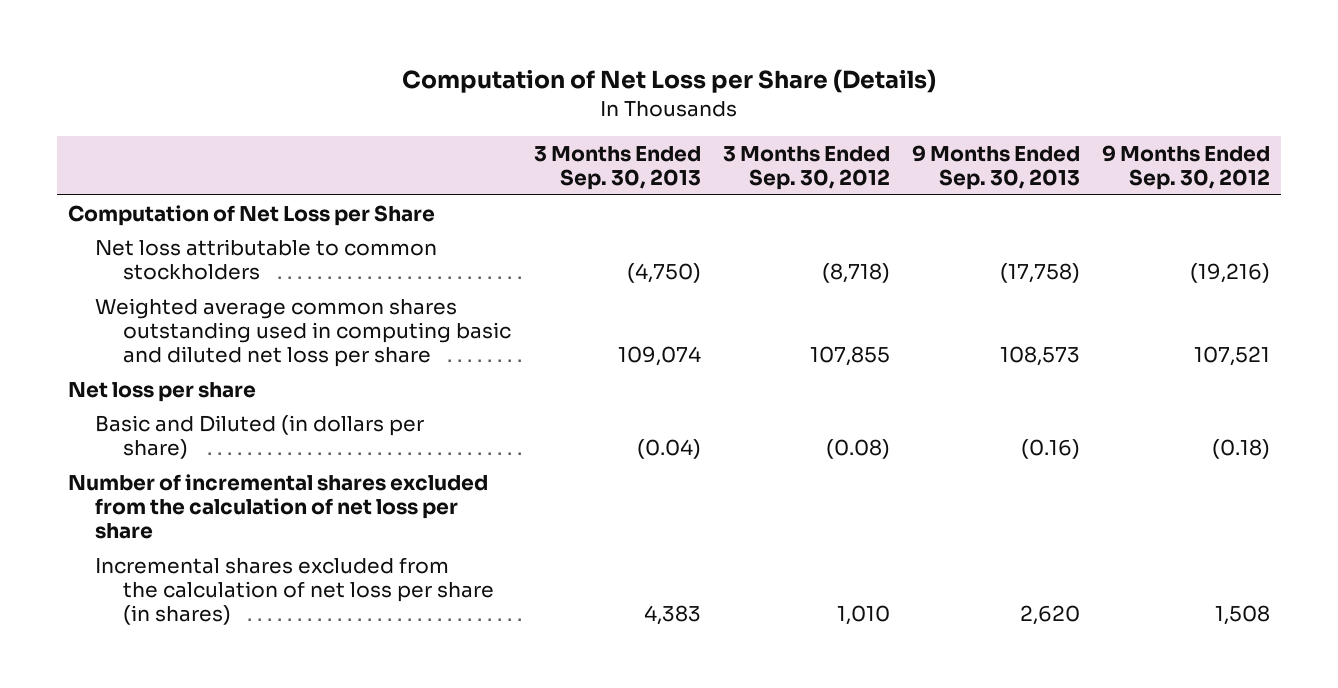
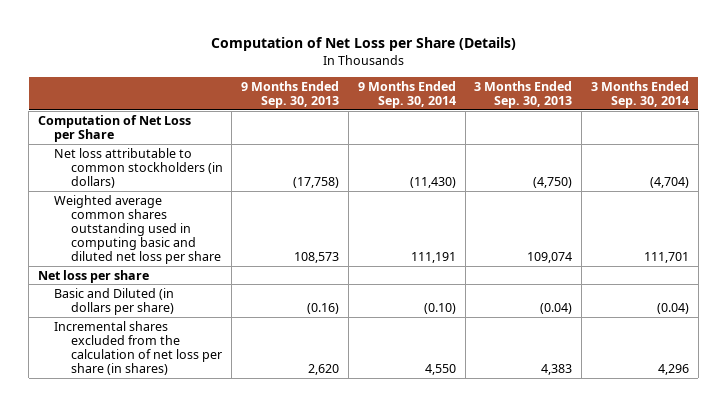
[722,146,890,191] 3 Months Ended Sep. 30, 2012 -> none
[1102,145,1271,191] 9 Months Ended Sep. 30, 2012 -> none
none -> [357,80,456,108] 9 Months Ended Sep. 30, 2014
none -> [590,80,689,108] 3 Months Ended Sep. 30, 2014
[95,238,438,280] Net loss attributable to common stockholders -> [54,147,223,189] Net loss attributable to common stockholders (in dollars)
[67,473,488,539] Number of incremental shares excluded from the calculation of net loss per share -> none

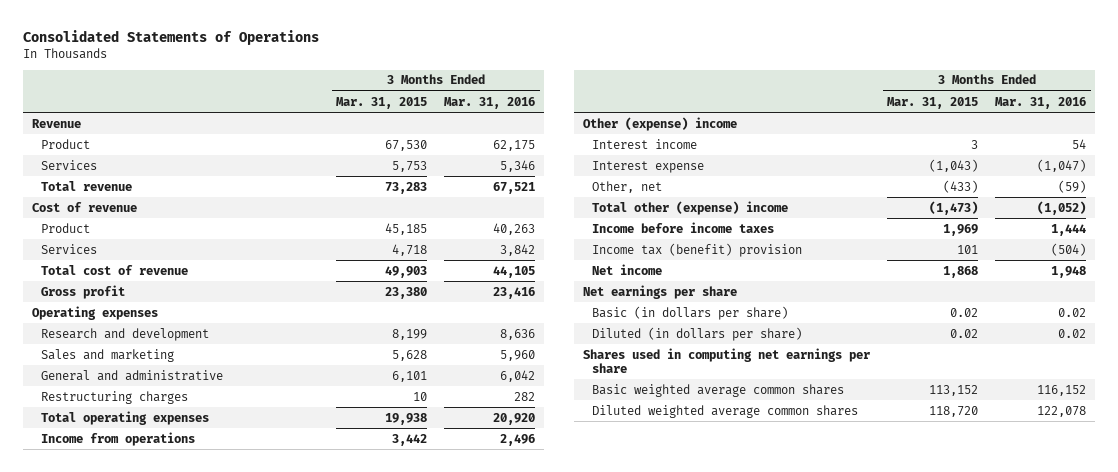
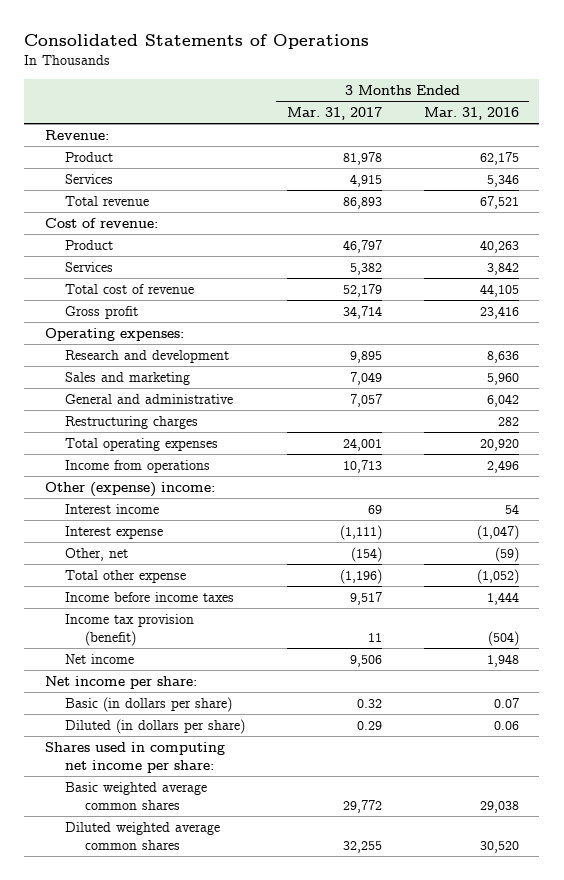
[336,96,428,109] Mar. 31, 2015 -> none
none -> [286,107,382,121] Mar. 31, 2017
[31,118,81,128] Revenue -> [45,129,110,140] Revenue:
[31,201,137,212] Cost of revenue -> [45,217,159,228] Cost of revenue:
[31,305,158,320] Operating expenses -> [45,327,185,341] Operating expenses:
[582,116,737,131] Other (expense) income -> [45,481,216,497] Other (expense) income:
[591,200,788,215] Total other (expense) income -> [65,569,187,583] Total other expense
[591,242,802,257] Income tax (benefit) provision -> [65,613,195,646] Income tax provision (benefit)
[582,284,737,299] Net earnings per share -> [45,675,198,689] Net income per share:
[1058,307,1087,317] 0.02 -> [493,697,519,708] 0.07
[1058,328,1087,338] 0.02 -> [493,720,519,730] 0.06
[582,347,870,373] Shares used in computing net earnings per share -> [45,741,226,773] Shares used in computing net income per share:
[1037,384,1087,396] 116,152 -> [479,800,519,813] 29,038
[1037,405,1087,417] 122,078 -> [479,840,519,853] 30,520

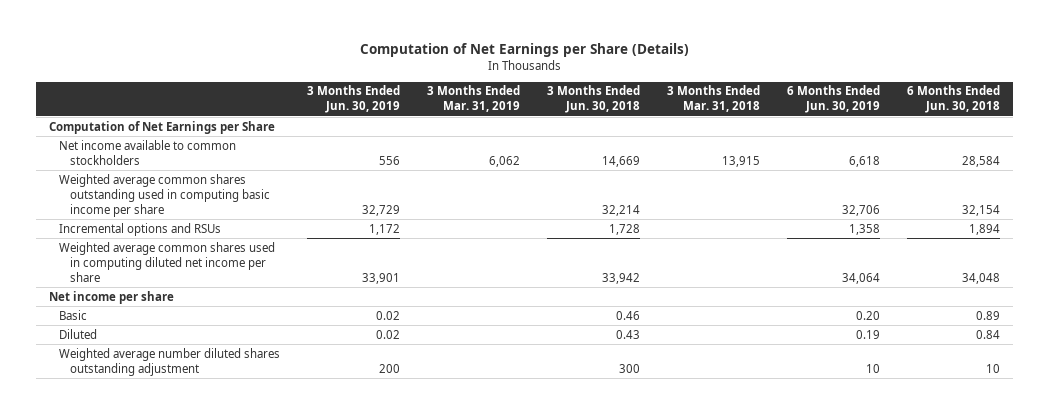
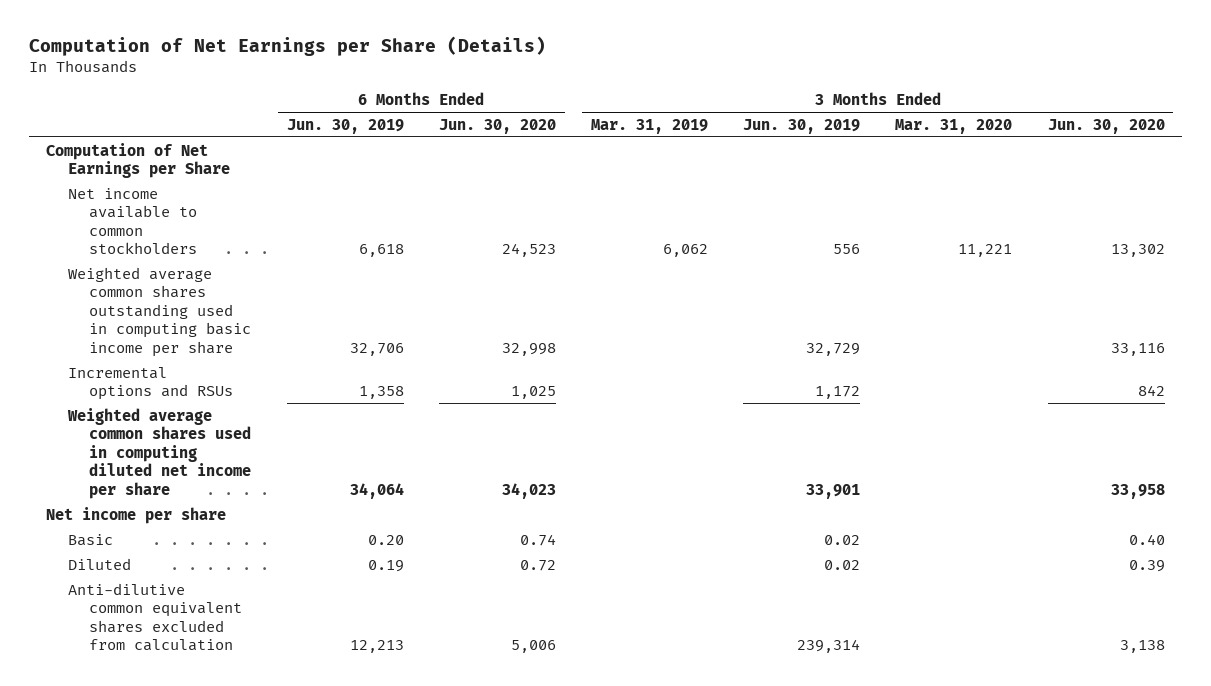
[547,85,641,114] 3 Months Ended Jun. 30, 2018 -> none
[667,85,761,113] 3 Months Ended Mar. 31, 2018 -> none
[906,85,1000,114] 6 Months Ended Jun. 30, 2018 -> none
none -> [438,118,556,134] Jun. 30, 2020
none -> [895,118,1013,134] Mar. 31, 2020
none -> [1047,118,1165,134] Jun. 30, 2020
[59,347,281,376] Weighted average number diluted shares outstanding adjustment -> none
none -> [67,582,243,652] Anti-dilutive common equivalent shares excluded from calculation

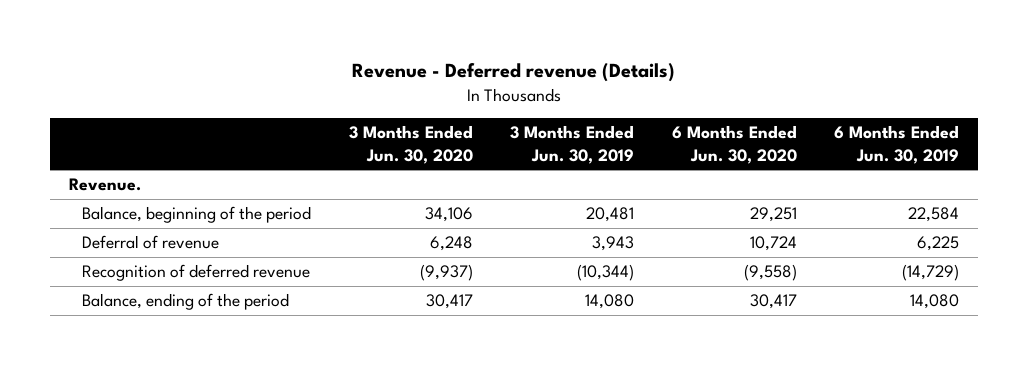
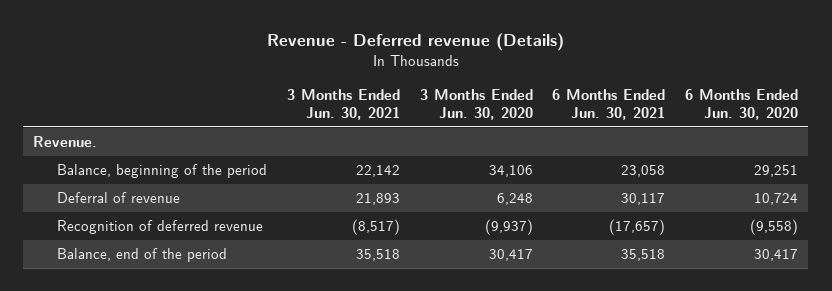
[510,125,635,164] 3 Months Ended Jun. 30, 2019 -> none
[834,125,960,164] 6 Months Ended Jun. 30, 2019 -> none
none -> [286,88,400,120] 3 Months Ended Jun. 30, 2021
none -> [552,88,666,120] 6 Months Ended Jun. 30, 2021
[82,293,290,311] Balance, ending of the period -> [56,248,227,263] Balance, end of the period

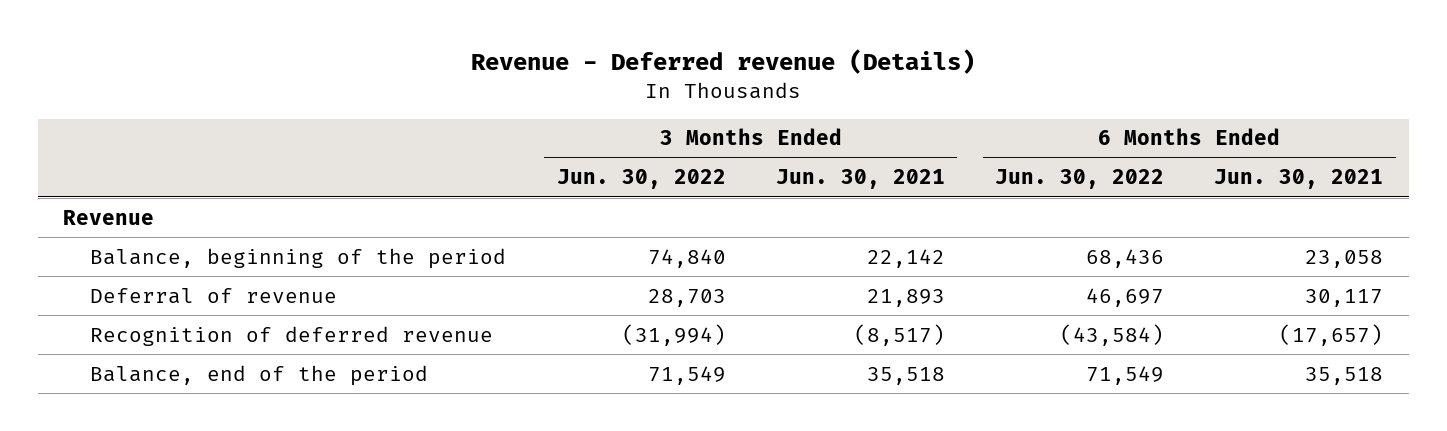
[419,88,533,120] 3 Months Ended Jun. 30, 2020 -> none
[685,88,799,120] 6 Months Ended Jun. 30, 2020 -> none
none -> [556,169,726,190] Jun. 30, 2022
none -> [995,169,1165,190] Jun. 30, 2022
[33,136,98,148] Revenue. -> [63,209,155,225] Revenue

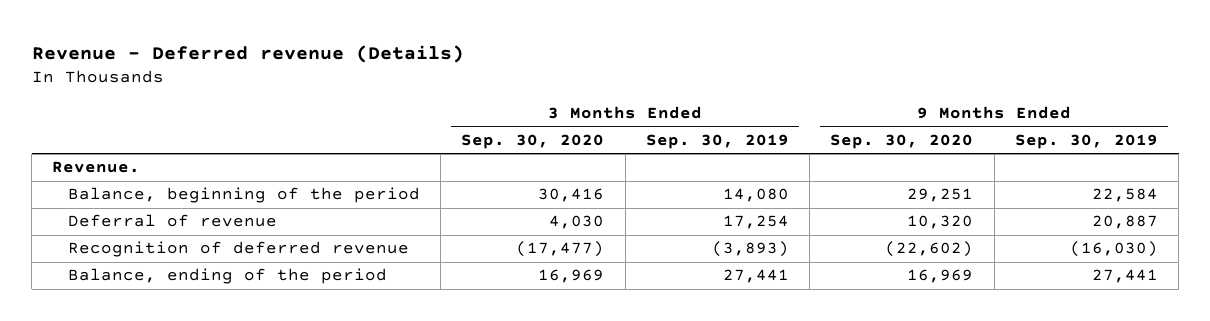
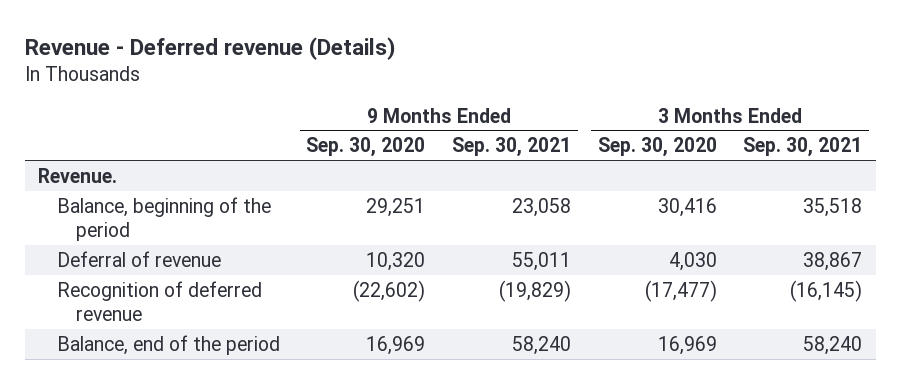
[645,133,789,149] Sep. 30, 2019 -> none
[1014,133,1158,149] Sep. 30, 2019 -> none
none -> [452,137,572,158] Sep. 30, 2021
none -> [743,137,863,158] Sep. 30, 2021
[67,268,387,285] Balance, ending of the period -> [56,334,280,355] Balance, end of the period

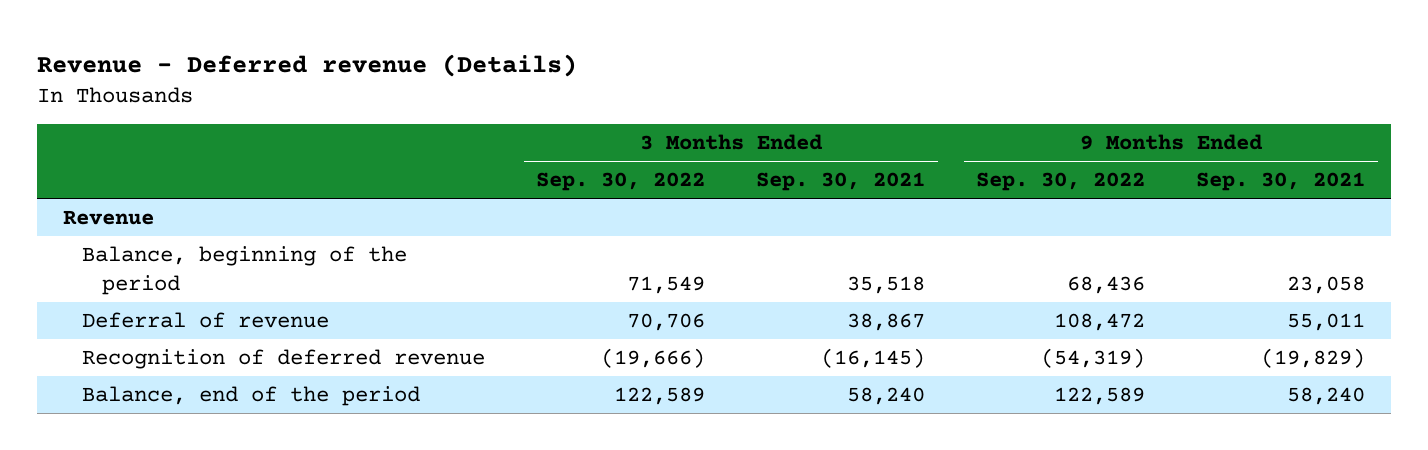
[306,137,426,158] Sep. 30, 2020 -> none
[597,137,717,158] Sep. 30, 2020 -> none
none -> [536,172,706,192] Sep. 30, 2022
none -> [976,172,1146,192] Sep. 30, 2022
[38,167,118,183] Revenue. -> [62,210,154,226] Revenue

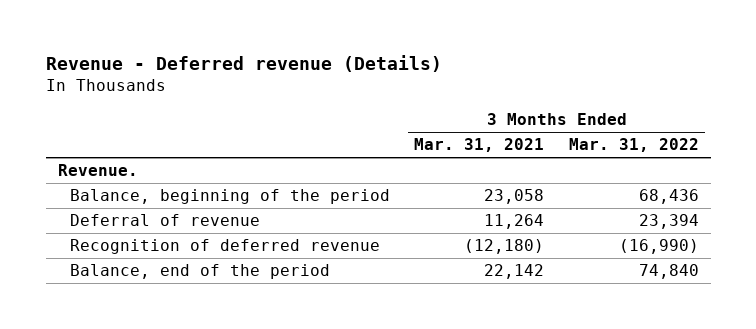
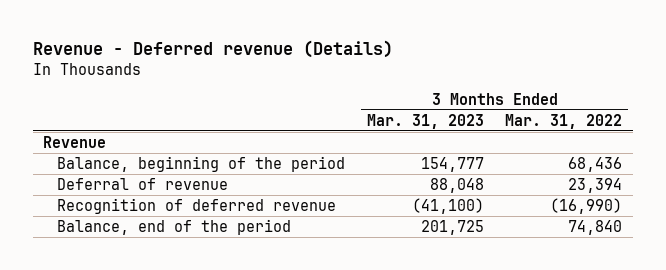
[414,138,545,153] Mar. 31, 2021 -> none
none -> [366,113,484,129] Mar. 31, 2023
[57,164,138,177] Revenue. -> [43,135,107,148] Revenue

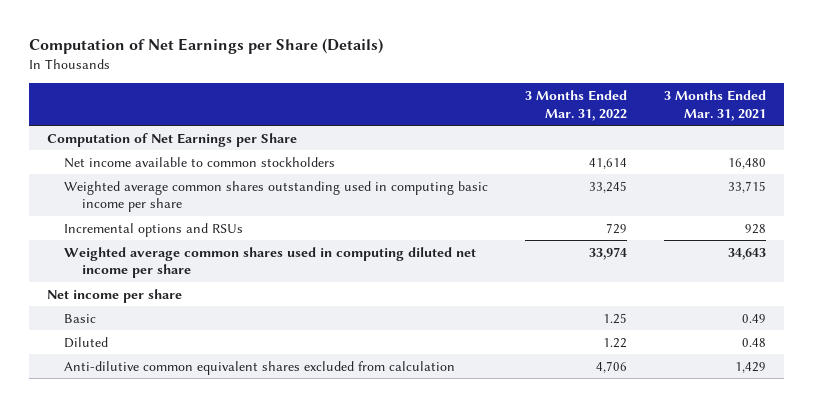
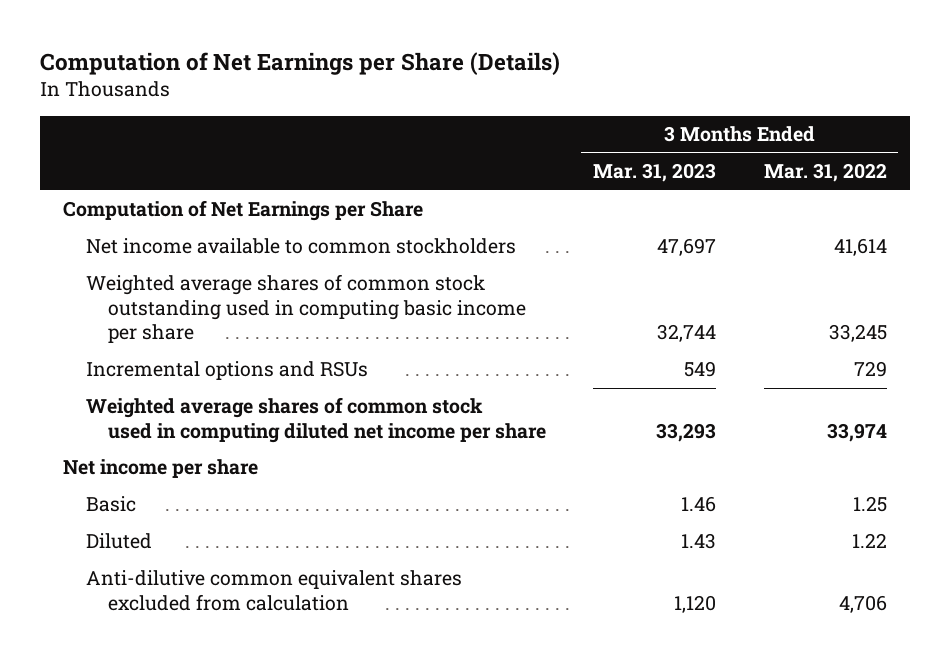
[663,90,766,121] 3 Months Ended Mar. 31, 2021 -> none
none -> [593,163,717,183] Mar. 31, 2023
[64,180,489,213] Weighted average common shares outstanding used in computing basic income per share -> [85,274,526,344] Weighted average shares of common stock outstanding used in computing basic income per share
[64,246,477,279] Weighted average common shares used in computing diluted net income per share -> [85,397,546,443] Weighted average shares of common stock used in computing diluted net income per share

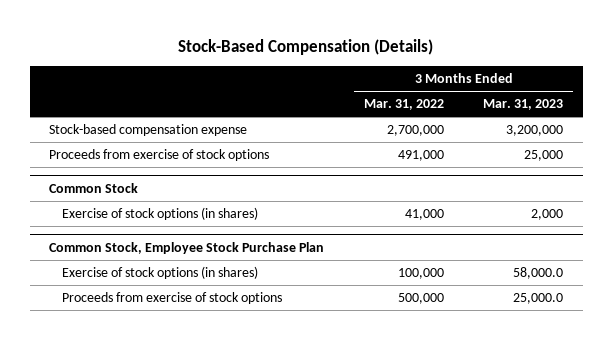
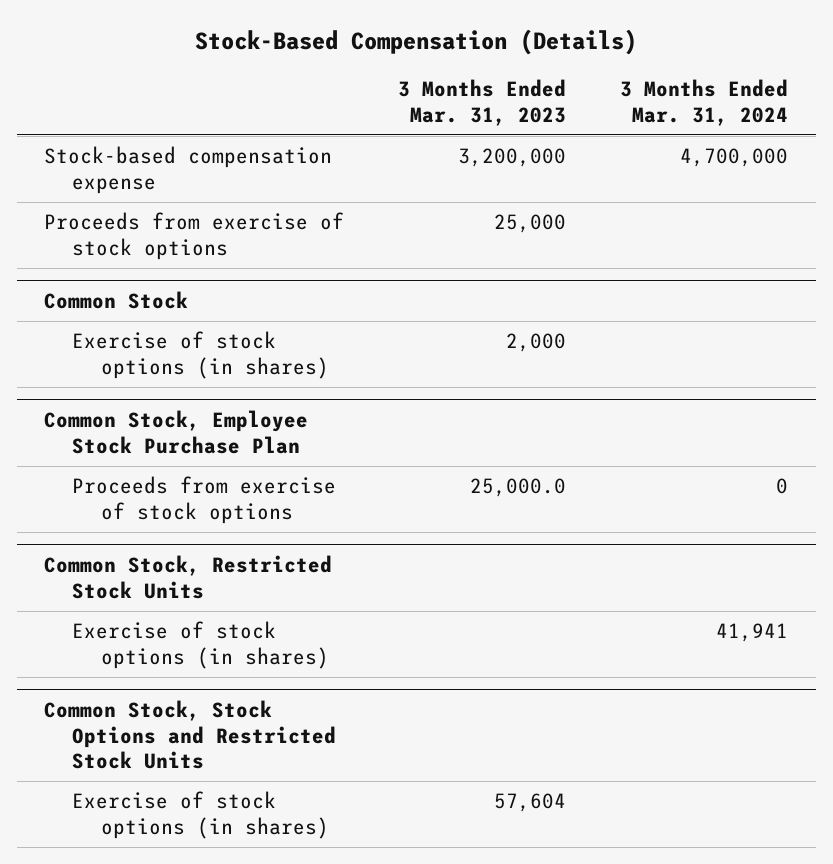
[363,99,444,111] Mar. 31, 2022 -> none
none -> [620,79,789,126] 3 Months Ended Mar. 31, 2024
[61,266,258,280] Exercise of stock options (in shares) -> none
none -> [44,555,333,599] Common Stock, Restricted Stock Units
none -> [72,621,329,669] Exercise of stock options (in shares)
none -> [44,700,337,770] Common Stock, Stock Options and Restricted Stock Units
none -> [72,791,329,839] Exercise of stock options (in shares)

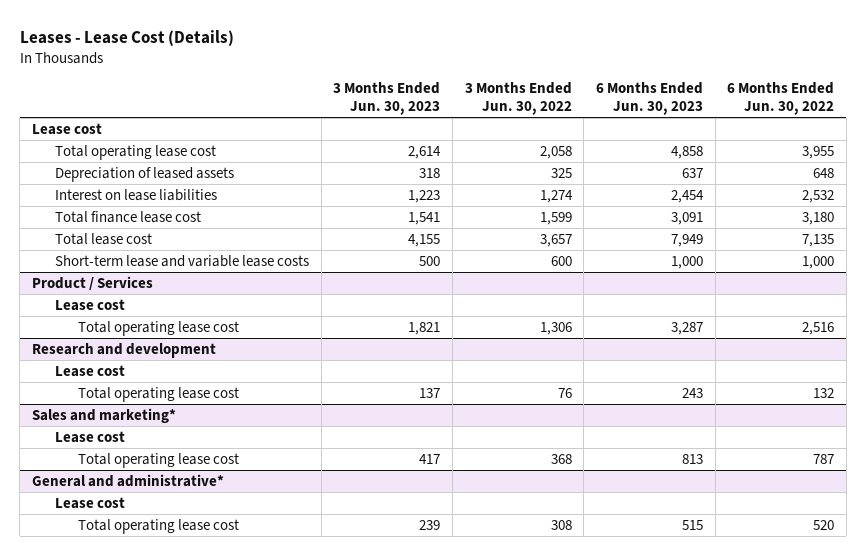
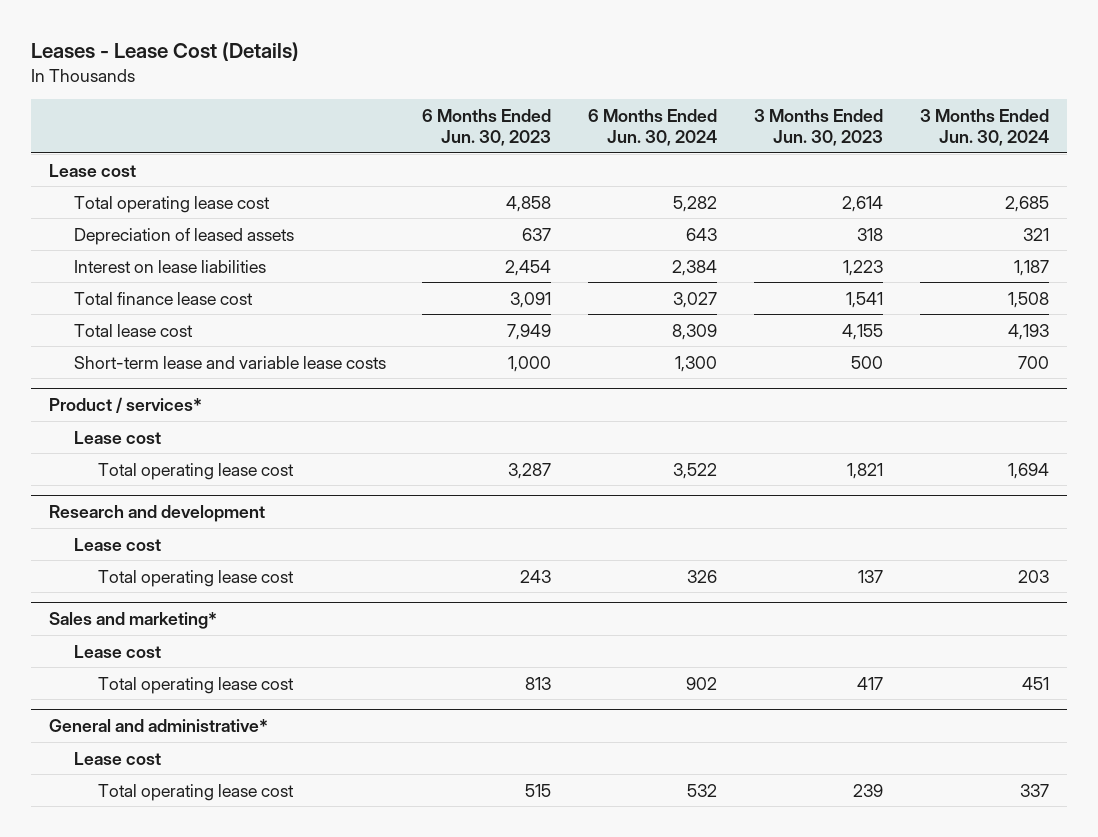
[464,82,572,115] 3 Months Ended Jun. 30, 2022 -> none
[727,82,835,115] 6 Months Ended Jun. 30, 2022 -> none
none -> [588,109,718,147] 6 Months Ended Jun. 30, 2024
none -> [920,109,1050,147] 3 Months Ended Jun. 30, 2024
[32,275,154,291] Product / Services -> [48,397,202,414] Product / services*

